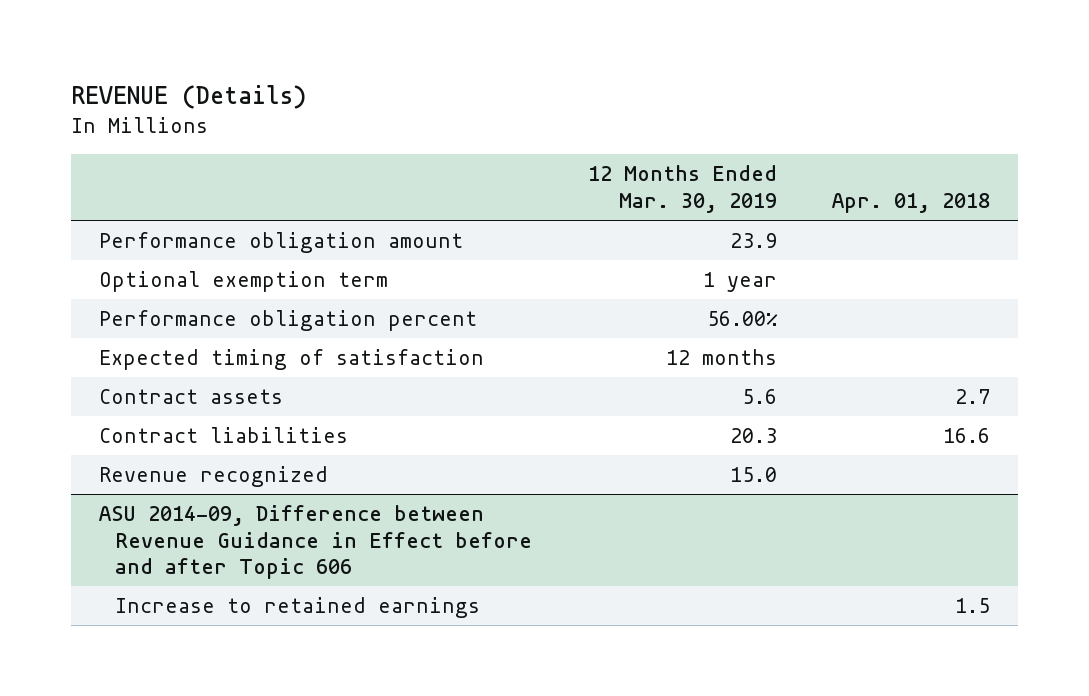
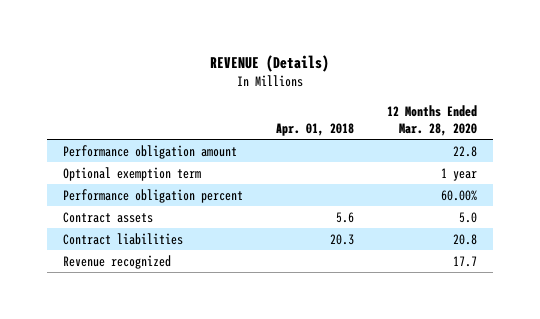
[587,165,777,213] 12 Months Ended Mar. 30, 2019 -> none
none -> [386,104,477,136] 12 Months Ended Mar. 28, 2020
[98,348,484,370] Expected timing of satisfaction -> none
[955,388,991,404] 2.7 -> [335,211,354,223] 5.6
[943,427,991,443] 16.6 -> [329,233,354,245] 20.3
[98,504,533,580] ASU 2014-09, Difference between Revenue Guidance in Effect before and after Topic 606 -> none
[115,596,481,618] Increase to retained earnings -> none

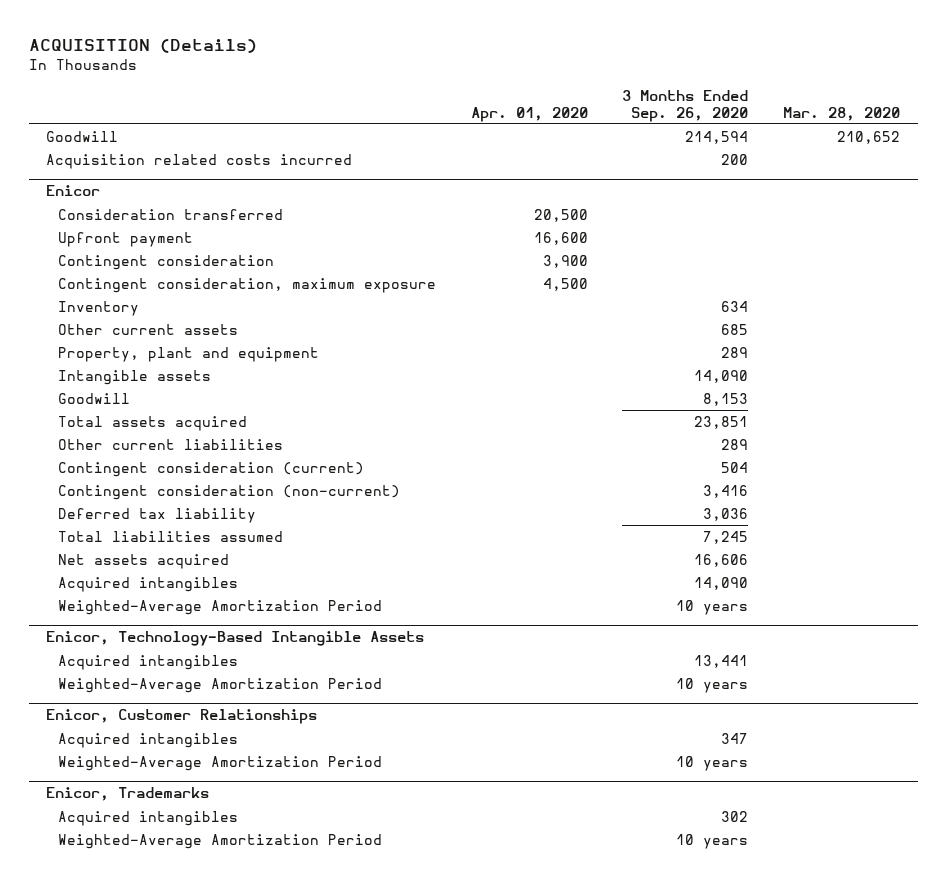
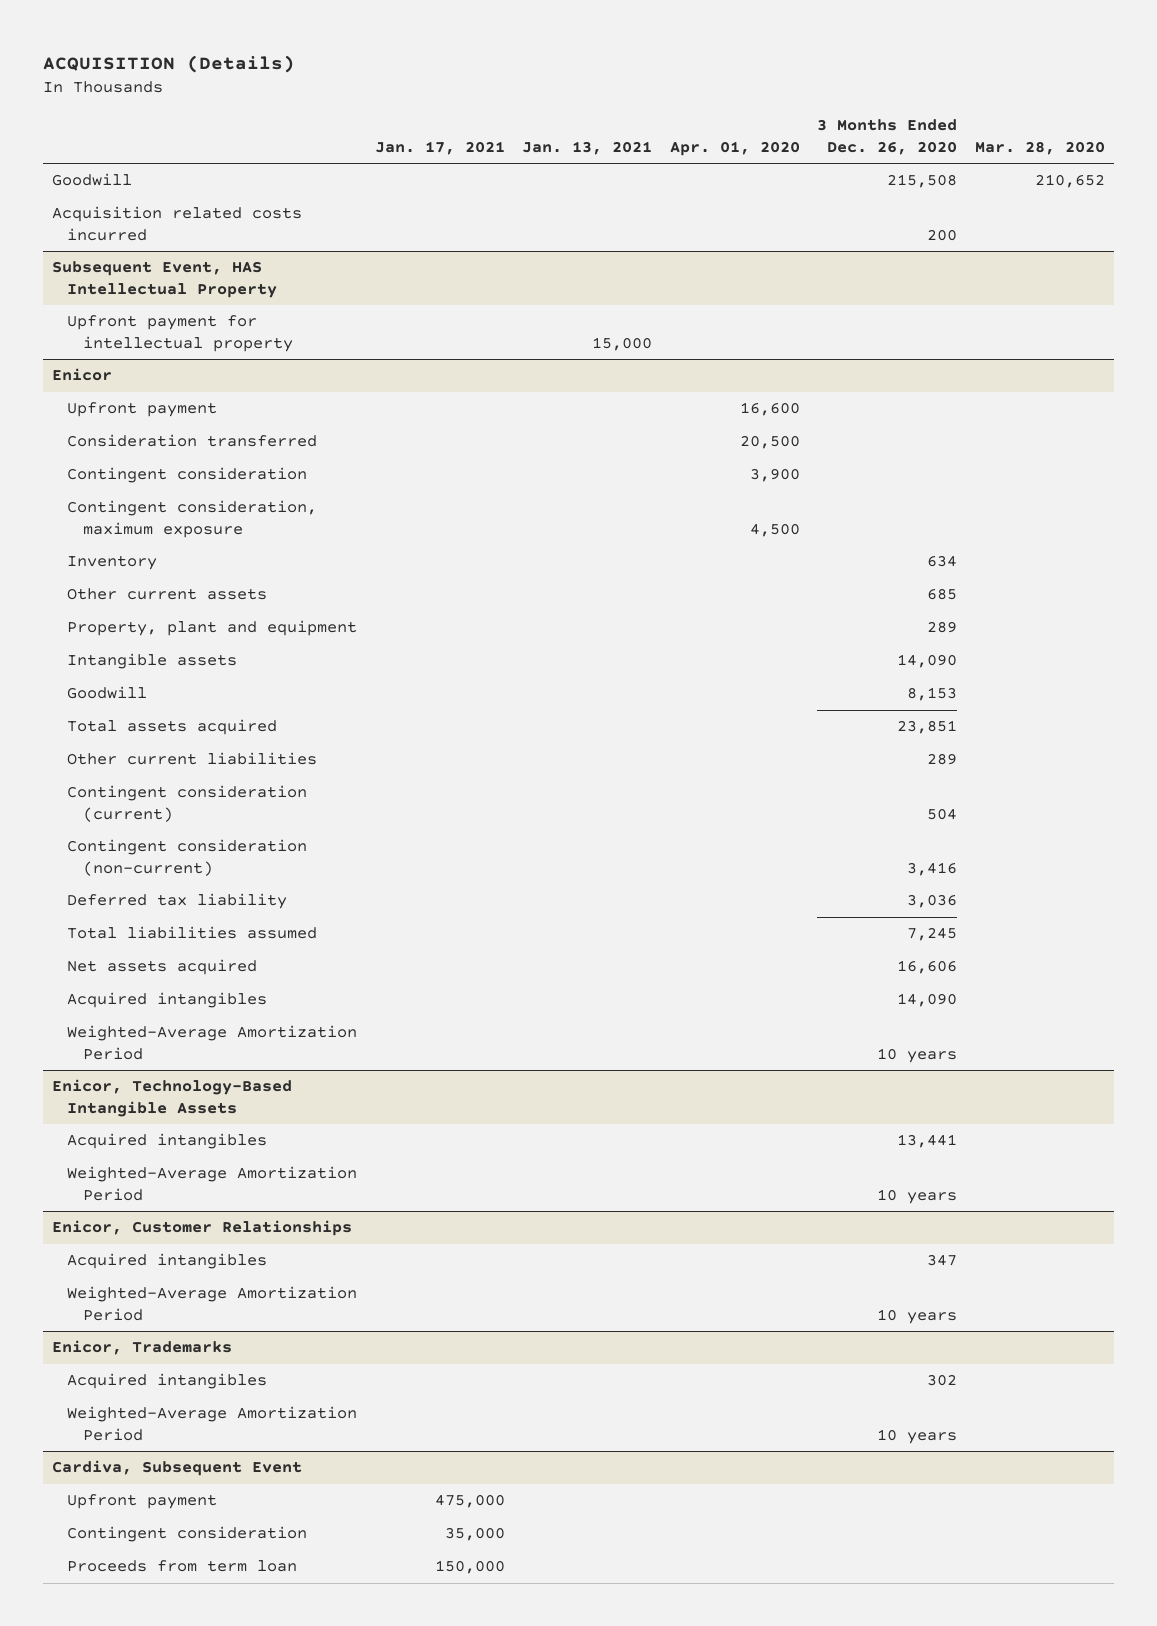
[622,89,749,122] 3 Months Ended Sep. 26, 2020 -> none
none -> [374,140,505,155] Jan. 17, 2021
none -> [522,140,653,155] Jan. 13, 2021
none -> [817,119,958,155] 3 Months Ended Dec. 26, 2020
none -> [51,261,278,298] Subsequent Event, HAS Intellectual Property
none -> [67,315,293,352] Upfront payment for intellectual property
[58,208,284,220] Consideration transferred -> [67,434,318,448] Consideration transferred
none -> [51,1460,302,1477] Cardiva, Subsequent Event
none -> [67,1494,218,1510] Upfront payment
none -> [67,1526,308,1543] Contingent consideration
none -> [67,1560,298,1573] Proceeds from term loan

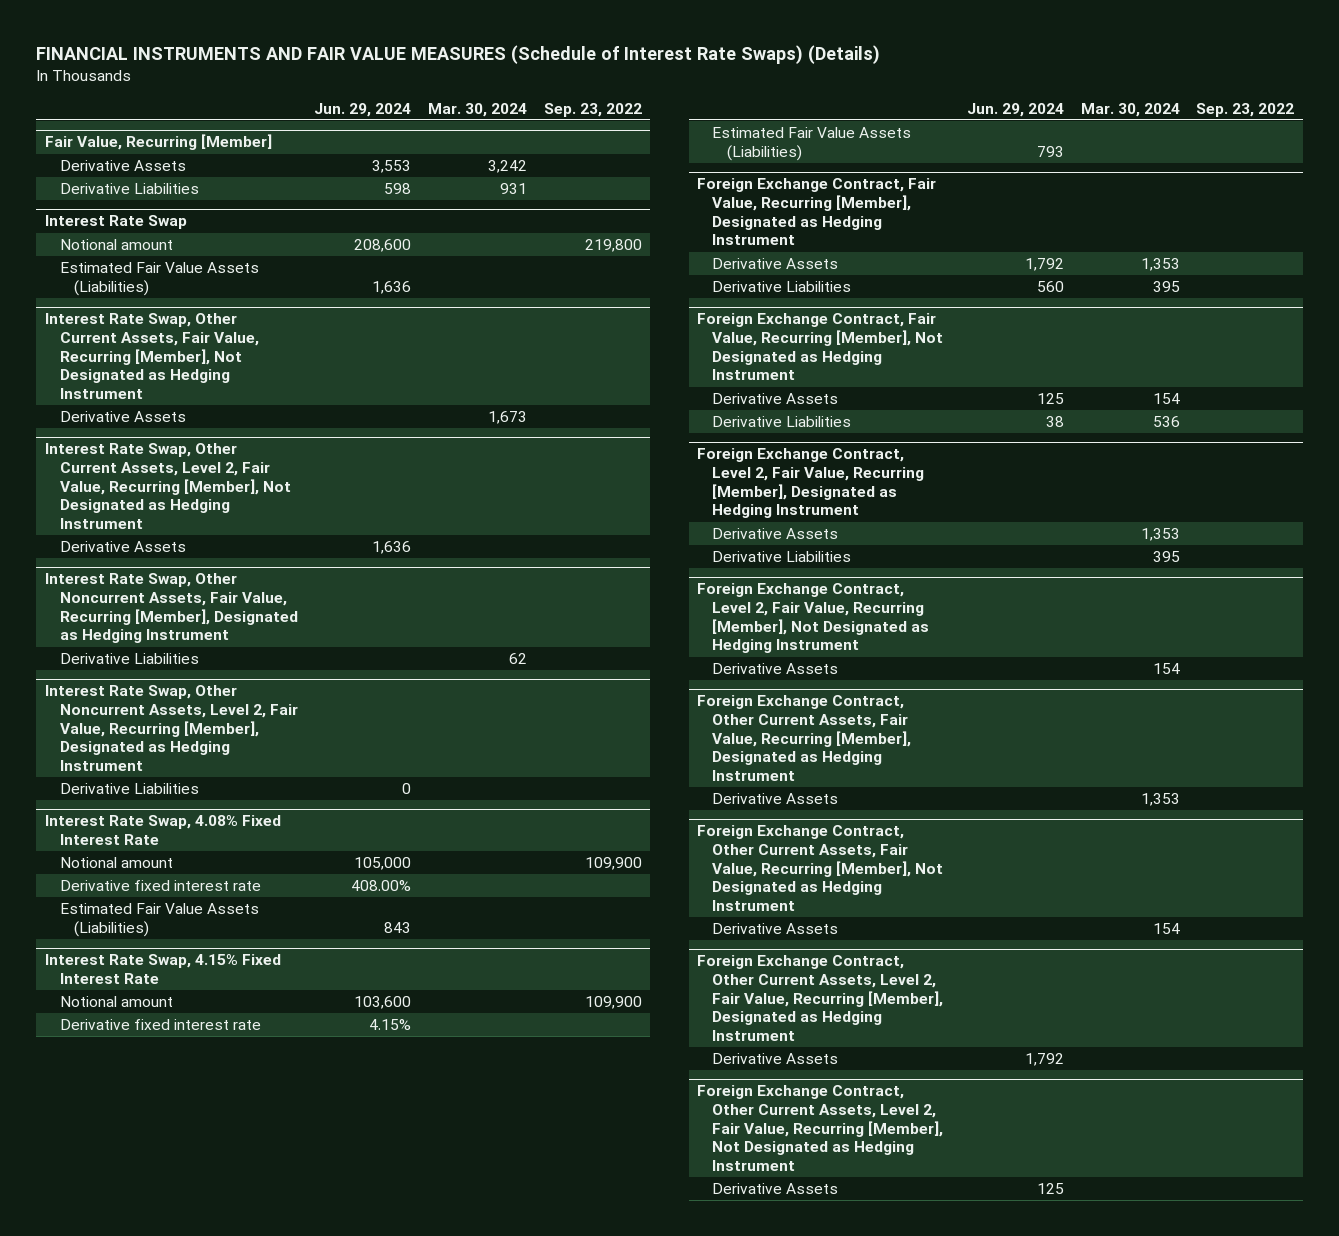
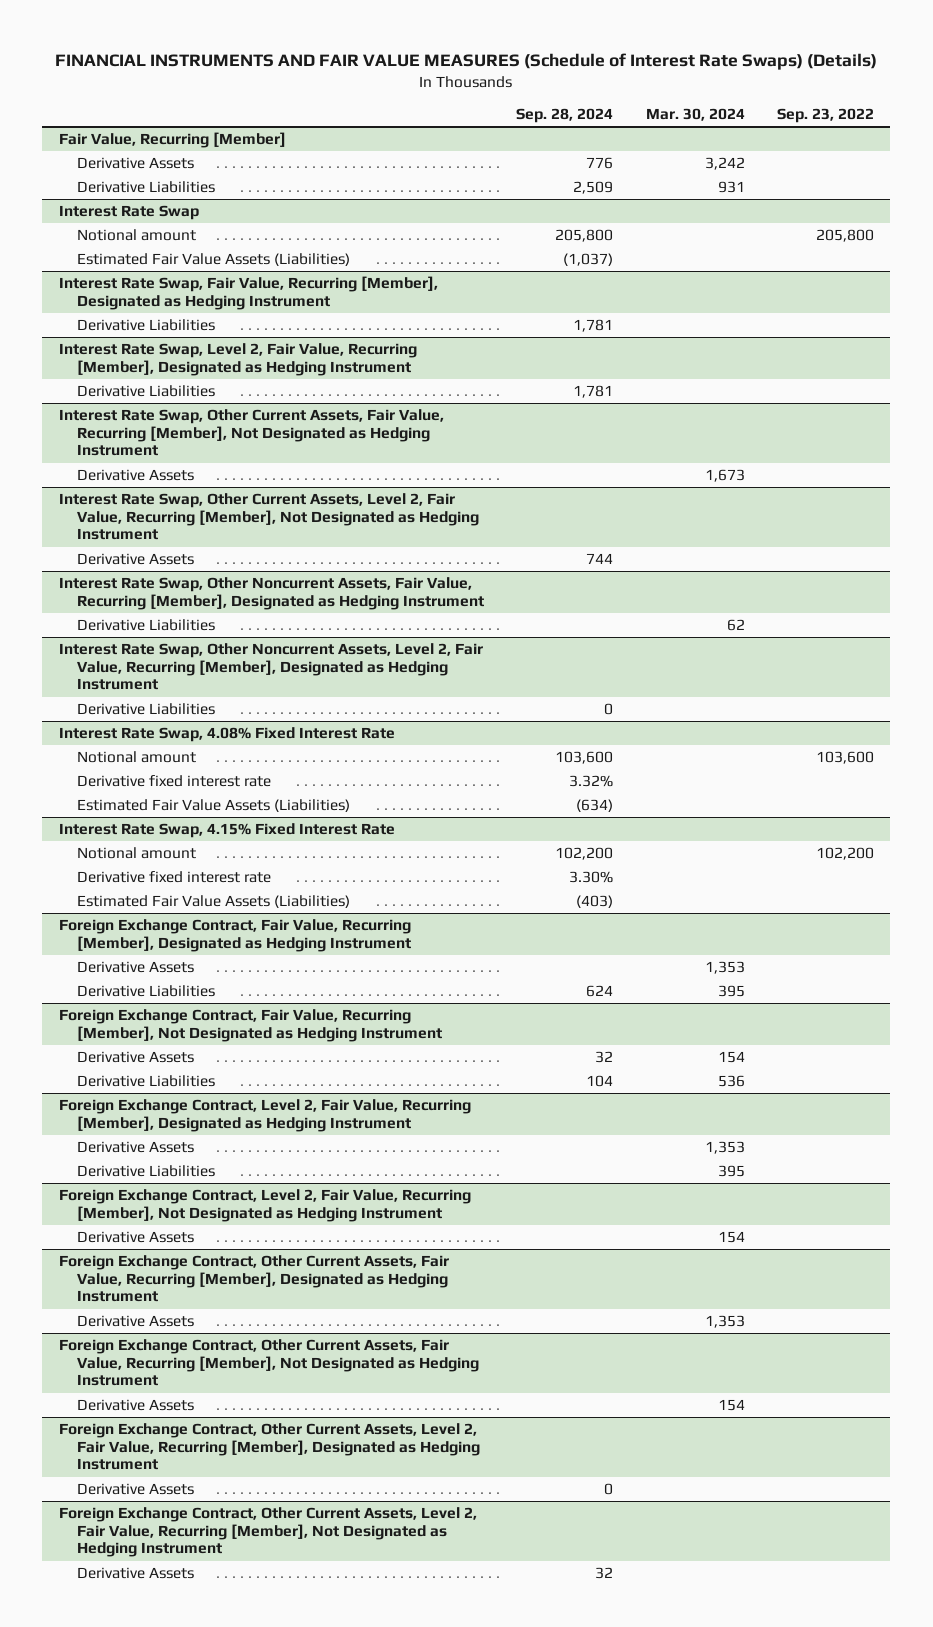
[314,102,412,117] Jun. 29, 2024 -> none
none -> [516,107,614,123] Sep. 28, 2024
[584,239,642,253] 219,800 -> [816,229,875,243] 205,800
none -> [58,276,438,310] Interest Rate Swap, Fair Value, Recurring [Member], Designated as Hedging Instrument
none -> [77,319,216,332] Derivative Liabilities
none -> [58,343,417,376] Interest Rate Swap, Level 2, Fair Value, Recurring [Member], Designated as Hedging Instrument
none -> [77,385,216,398] Derivative Liabilities
[584,857,642,871] 109,900 -> [816,751,875,765] 103,600
[584,996,642,1010] 109,900 -> [816,847,875,861] 102,200

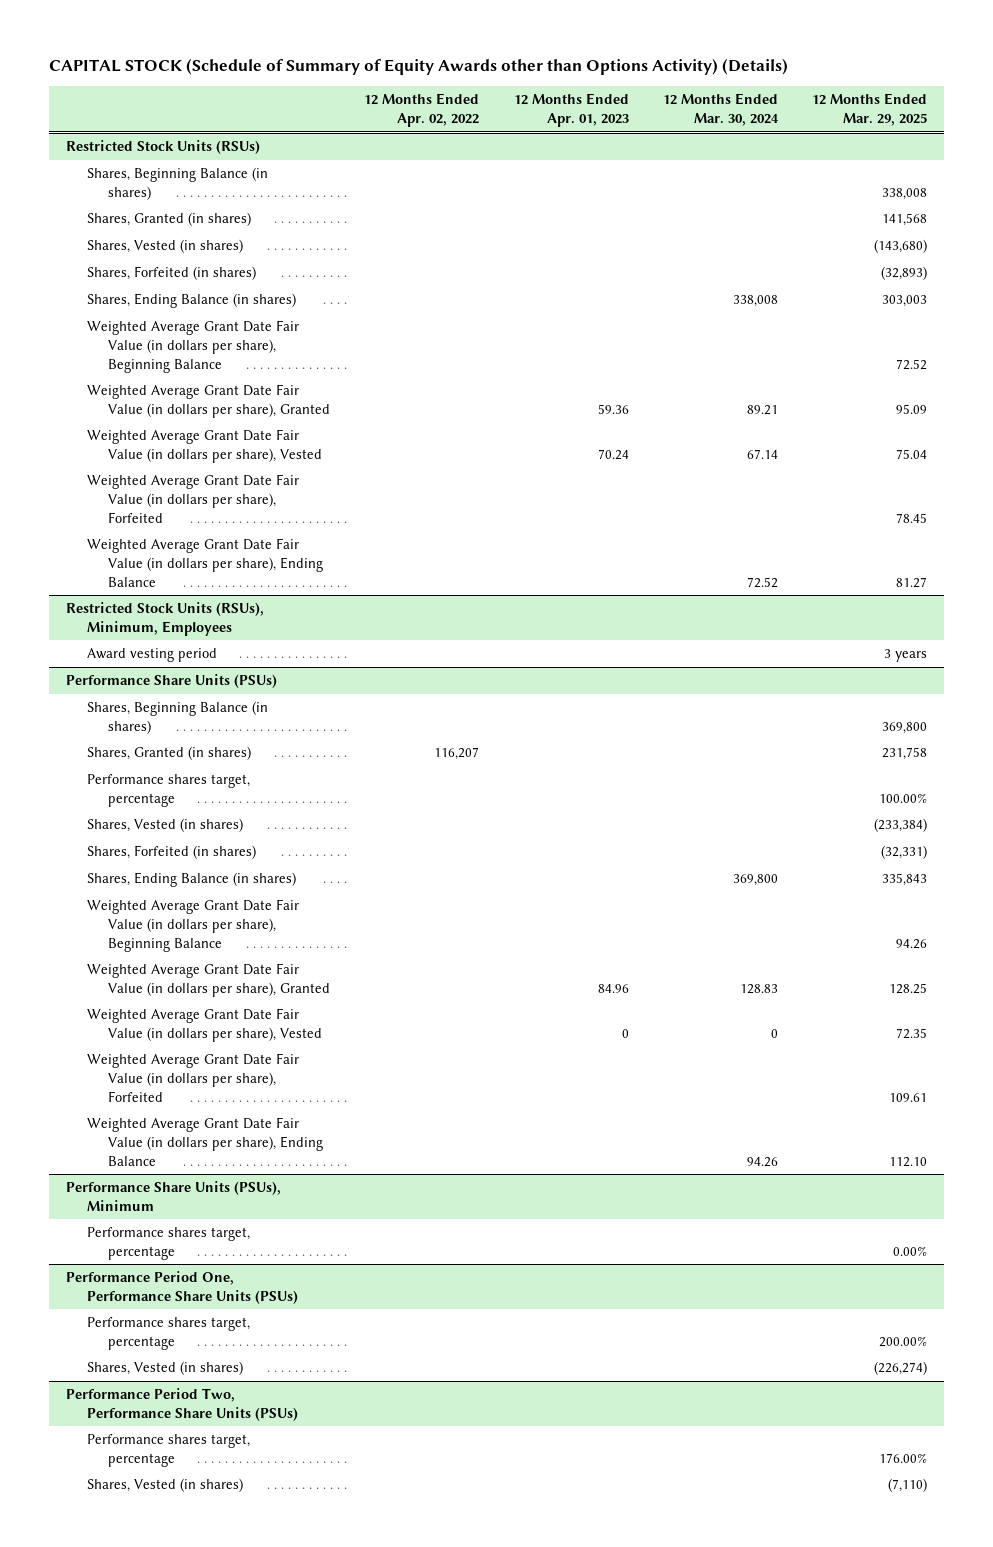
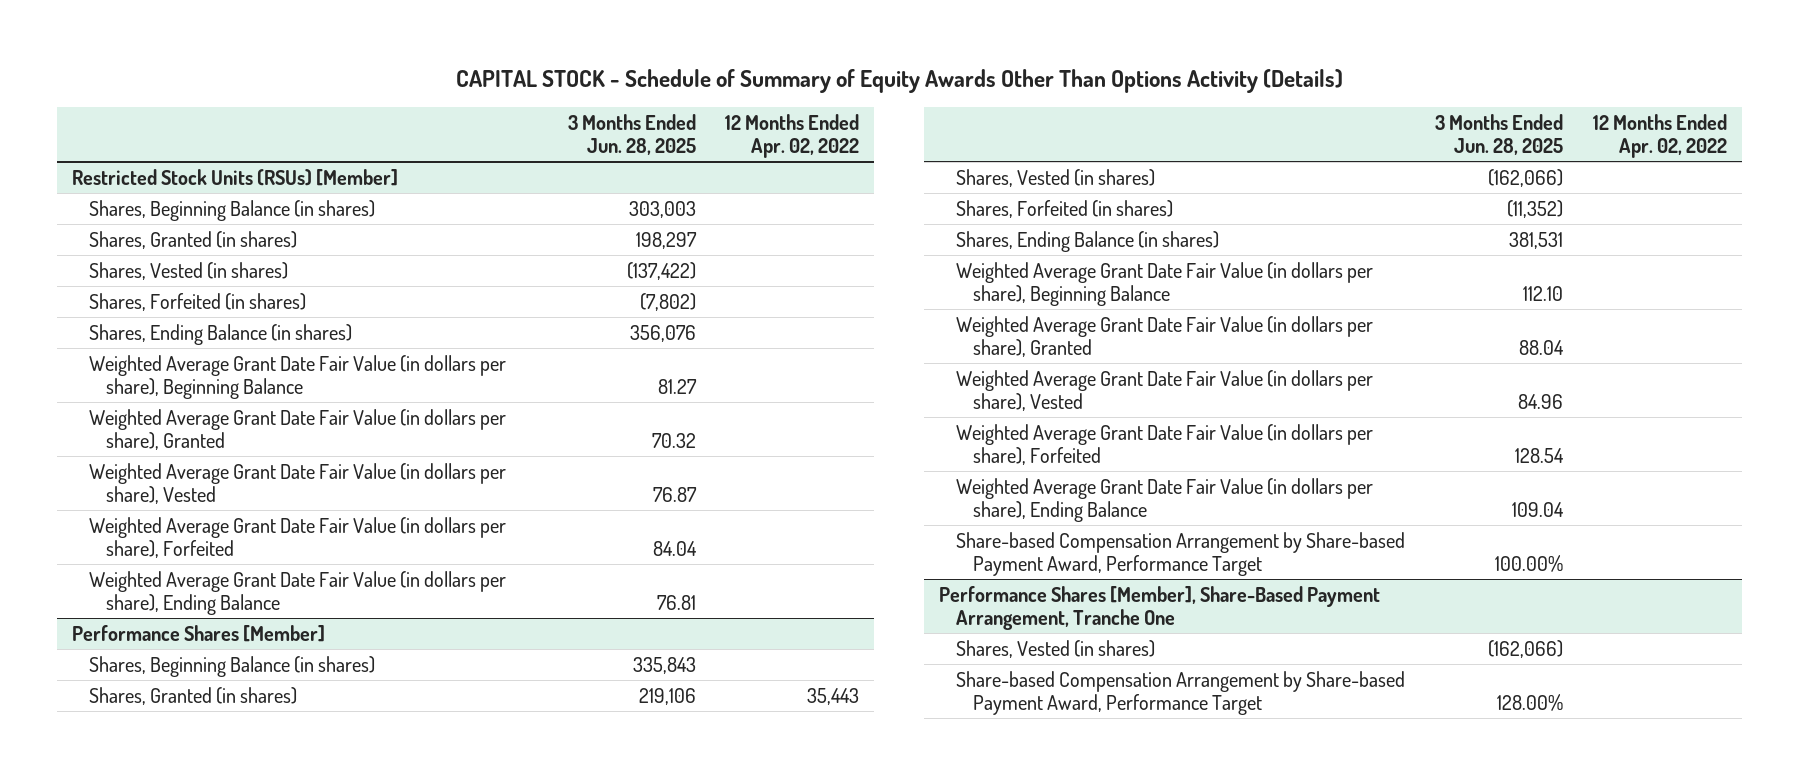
[48,58,788,76] CAPITAL STOCK (Schedule of Summary of Equity Awards other than Options Activity) (Details) -> [456,69,1344,94] CAPITAL STOCK - Schedule of Summary of Equity Awards Other Than Options Activity (Details)
[513,93,629,128] 12 Months Ended Apr. 01, 2023 -> none
[662,93,779,127] 12 Months Ended Mar. 30, 2024 -> none
[811,93,927,127] 12 Months Ended Mar. 29, 2025 -> none
none -> [567,113,696,156] 3 Months Ended Jun. 28, 2025
[65,140,260,155] Restricted Stock Units (RSUs) -> [71,168,398,186] Restricted Stock Units (RSUs) [Member]
[65,602,264,636] Restricted Stock Units (RSUs), Minimum, Employees -> none
[86,648,217,663] Award vesting period -> none
[65,674,277,689] Performance Share Units (PSUs) -> [71,624,325,642] Performance Shares [Member]
[86,774,250,807] Performance shares target, percentage -> none
[434,747,480,761] 116,207 -> [807,687,860,705] 35,443
[65,1181,281,1211] Performance Share Units (PSUs), Minimum -> none
[86,1227,250,1260] Performance shares target, percentage -> none
[65,1271,298,1304] Performance Period One, Performance Share Units (PSUs) -> none
[86,1317,250,1350] Performance shares target, percentage -> none
[86,1361,243,1376] Shares, Vested (in shares) -> none
[65,1388,298,1421] Performance Period Two, Performance Share Units (PSUs) -> none
[86,1434,250,1467] Performance shares target, percentage -> none
[86,1478,243,1493] Shares, Vested (in shares) -> none
none -> [955,531,1405,576] Share-based Compensation Arrangement by Share-based Payment Award, Performance Target
none -> [938,585,1380,630] Performance Shares [Member], Share-Based Payment Arrangement, Tranche One
none -> [955,639,1155,658] Shares, Vested (in shares)
none -> [955,670,1405,715] Share-based Compensation Arrangement by Share-based Payment Award, Performance Target

